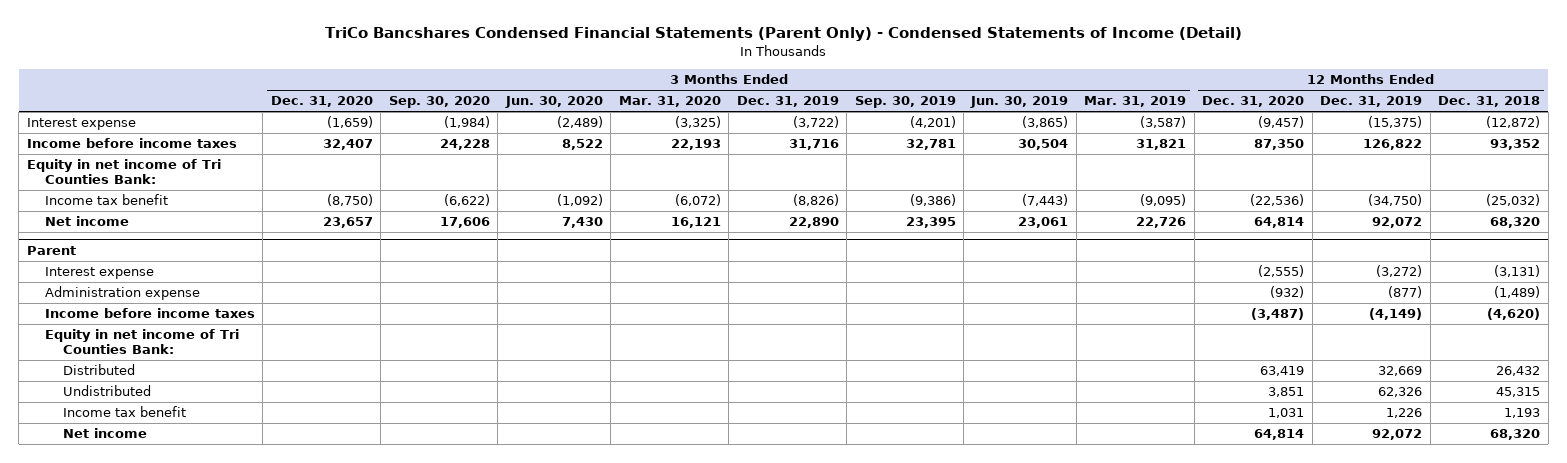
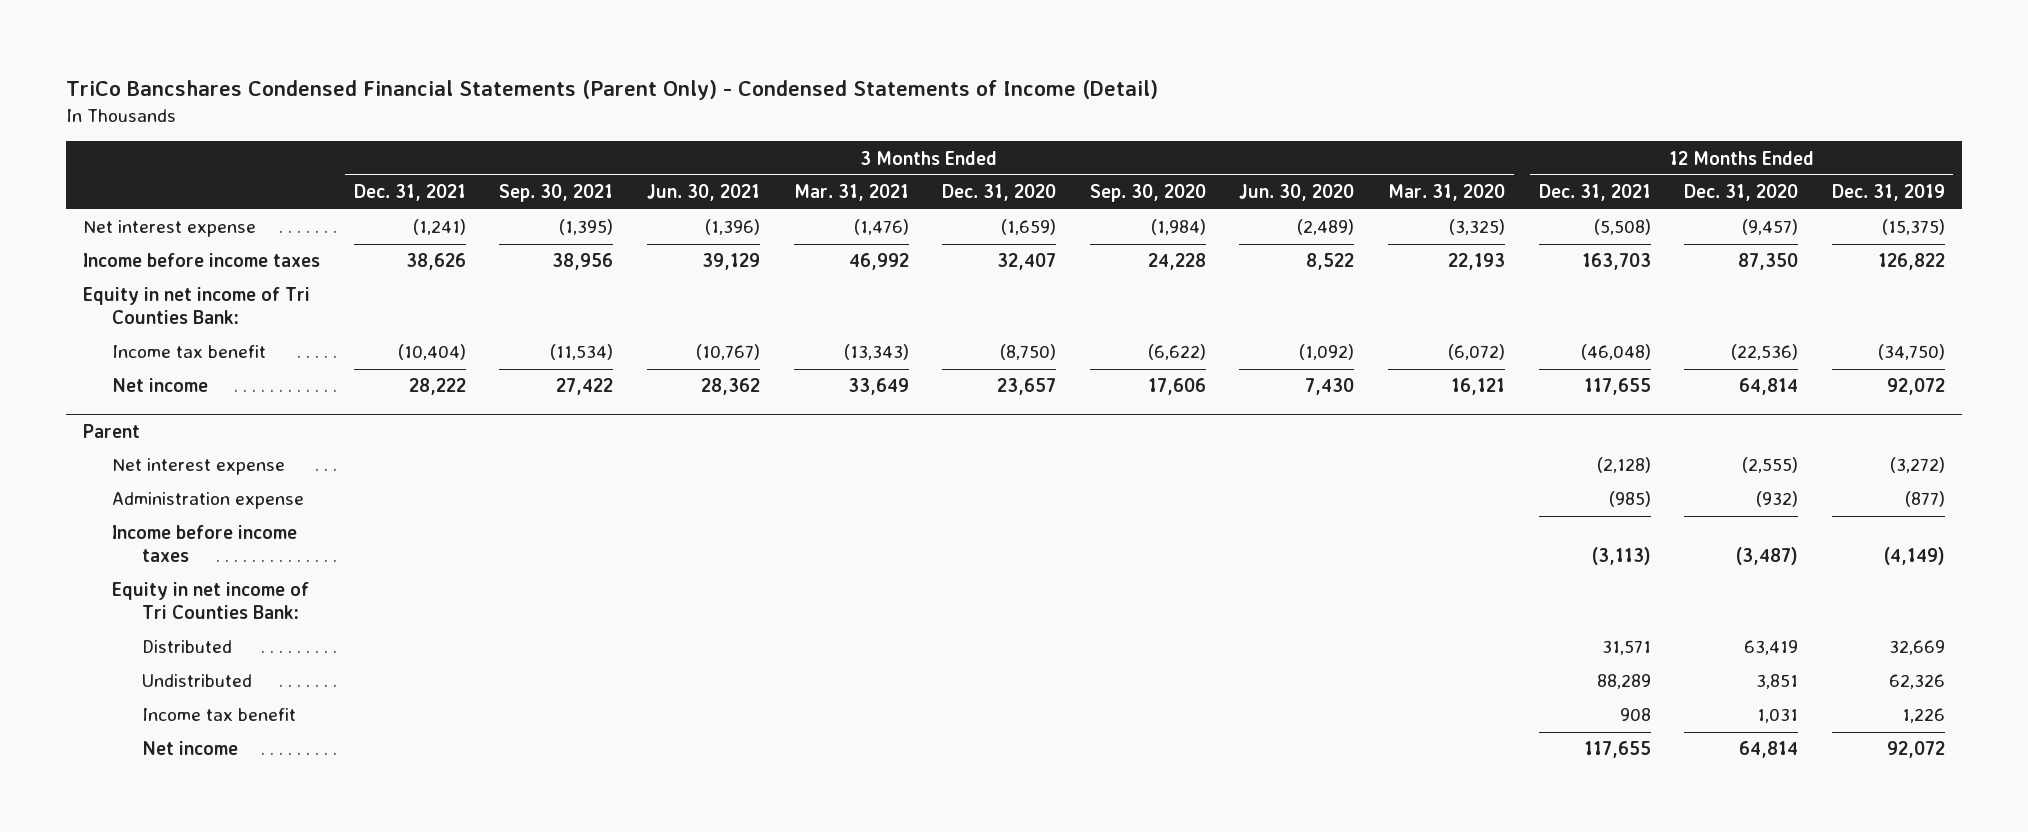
[736,96,839,108] Dec. 31, 2019 -> none
[854,96,956,109] Sep. 30, 2019 -> none
[970,96,1069,109] Jun. 30, 2019 -> none
[1084,96,1187,108] Mar. 31, 2019 -> none
[1438,96,1541,108] Dec. 31, 2018 -> none
none -> [353,184,466,202] Dec. 31, 2021
none -> [499,184,614,203] Sep. 30, 2021
none -> [646,184,760,202] Jun. 30, 2021
none -> [793,184,909,202] Mar. 31, 2021
none -> [1538,184,1651,202] Dec. 31, 2021
[26,118,136,131] Interest expense -> [83,220,257,238] Net interest expense
[44,267,154,280] Interest expense -> [112,458,286,476] Net interest expense

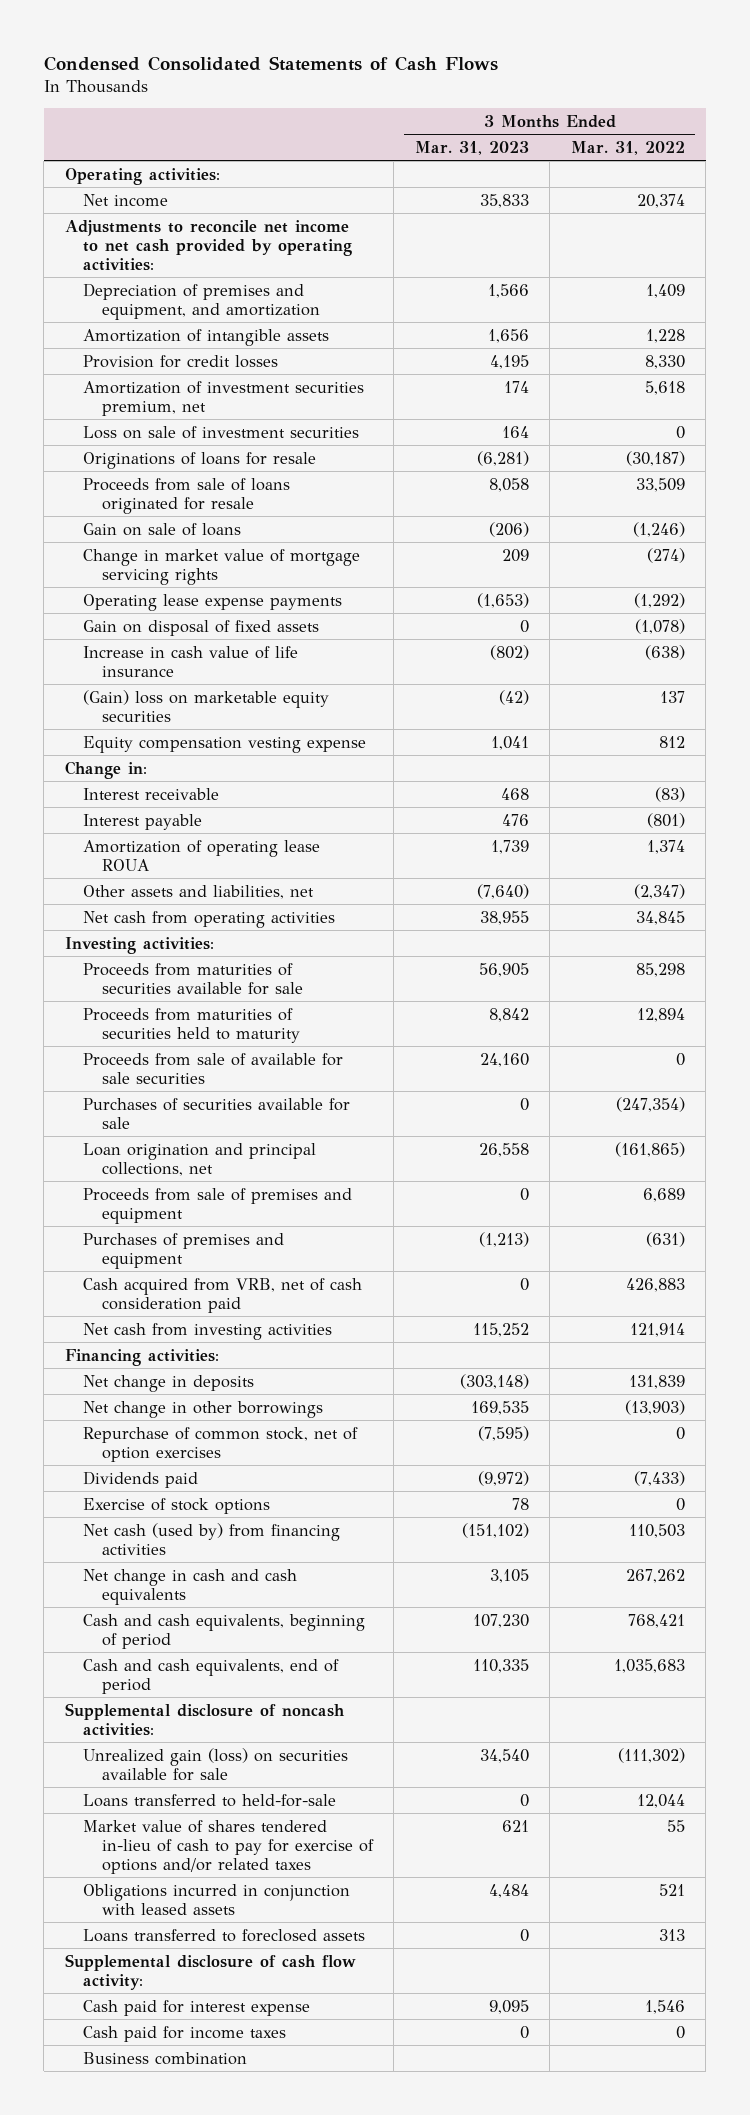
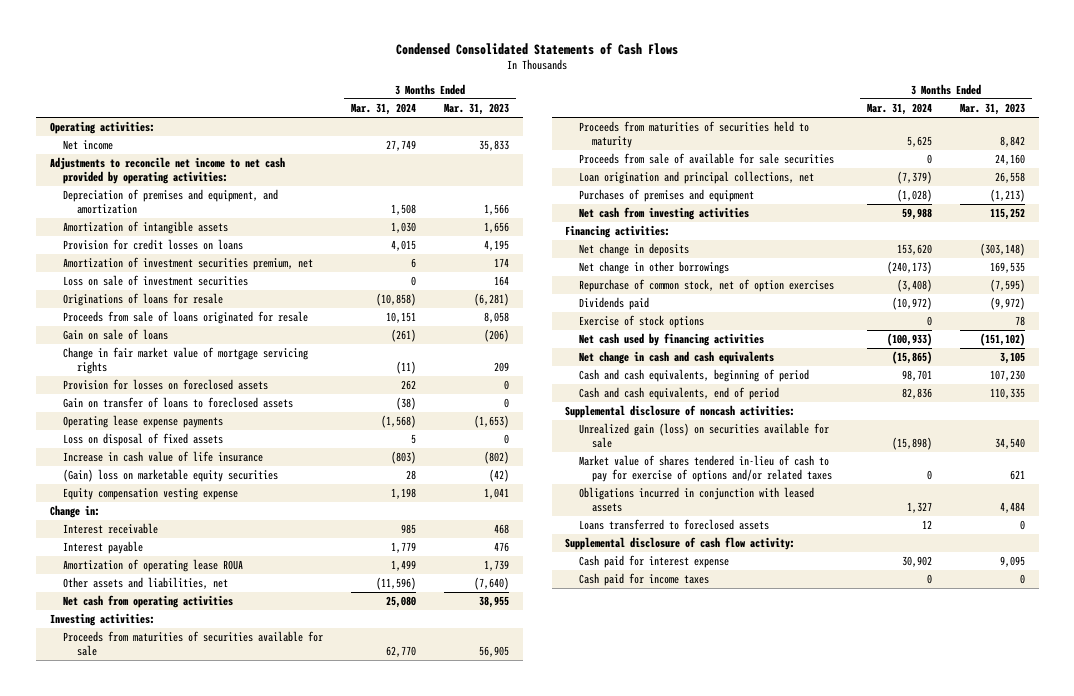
[570,140,685,155] Mar. 31, 2022 -> none
none -> [350,103,416,116] Mar. 31, 2024
[83,354,279,368] Provision for credit losses -> [63,239,244,251] Provision for credit losses on loans
[83,548,361,585] Change in market value of mortgage servicing rights -> [63,347,309,374] Change in fair market value of mortgage servicing rights
none -> [63,379,269,391] Provision for losses on foreclosed assets
none -> [63,397,294,409] Gain on transfer of loans to foreclosed assets
[83,619,320,636] Gain on disposal of fixed assets -> [63,433,224,447] Loss on disposal of fixed assets
[83,1097,351,1129] Purchases of securities available for sale -> none
[83,1187,353,1224] Proceeds from sale of premises and equipment -> none
[83,1277,363,1313] Cash acquired from VRB, net of cash consideration paid -> none
[83,1522,341,1555] Net cash (used by) from financing activities -> [578,333,764,347] Net cash used by financing activities
[83,1793,337,1807] Loans transferred to held-for-sale -> none
[83,2051,248,2065] Business combination -> none

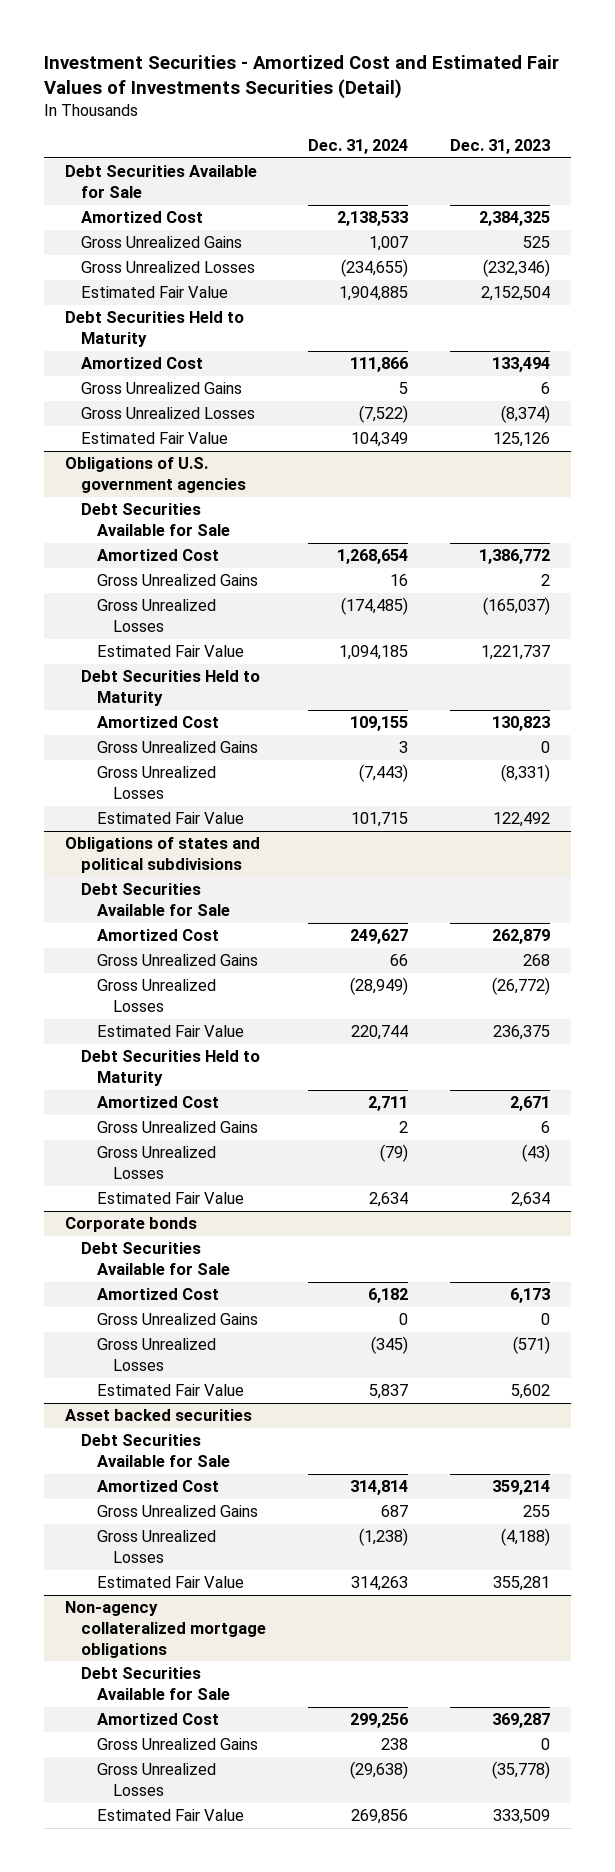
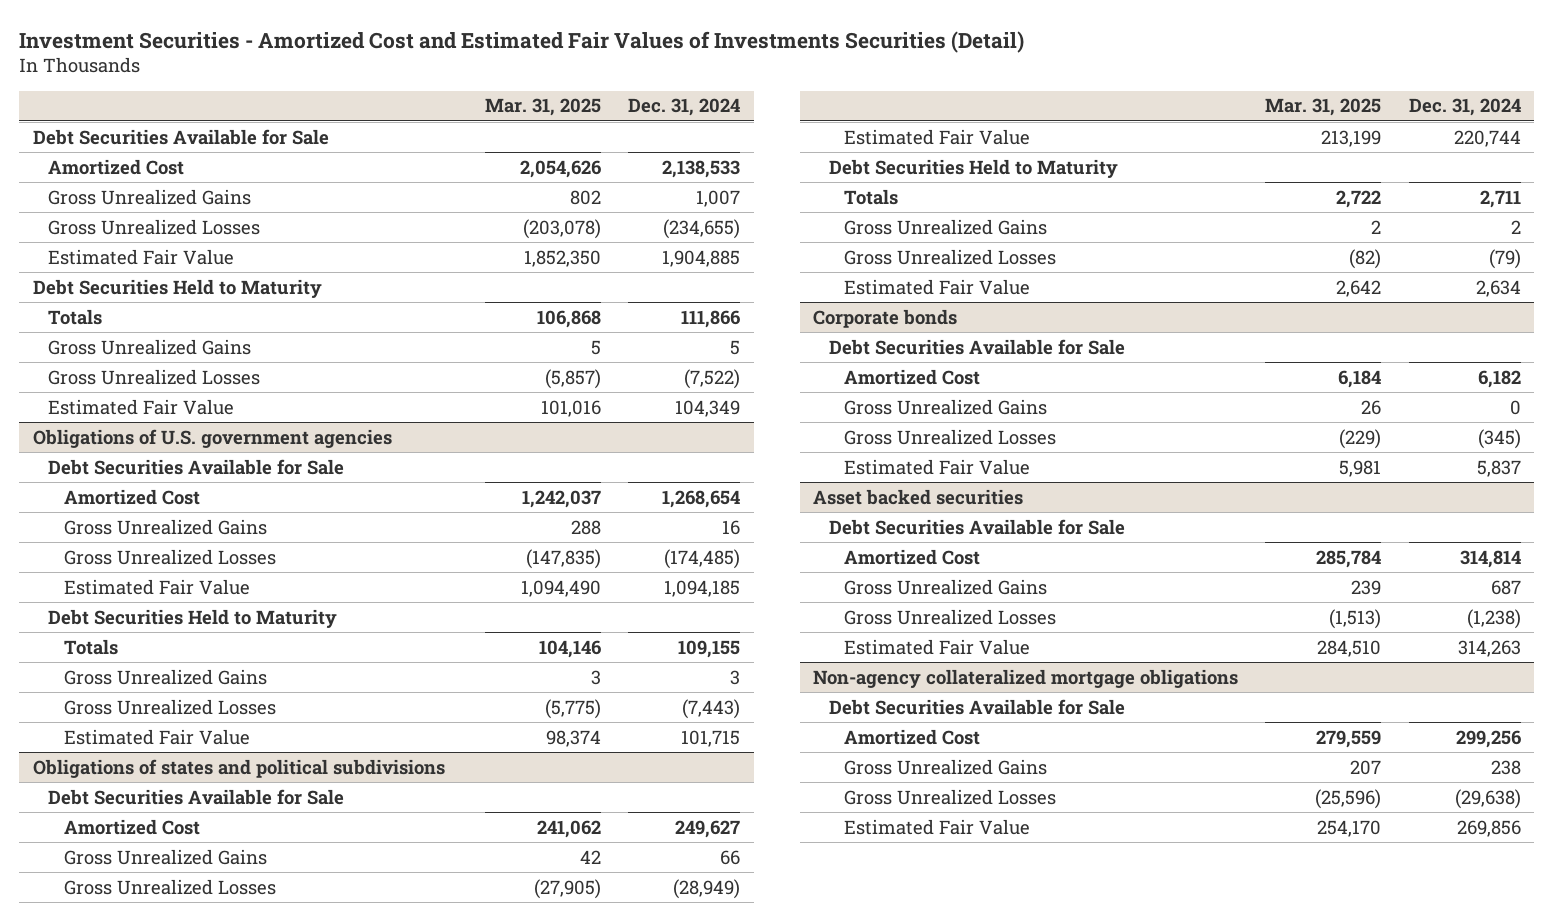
[450,138,551,154] Dec. 31, 2023 -> none
none -> [485,98,602,117] Mar. 31, 2025
[81,357,204,370] Amortized Cost -> [48,308,103,325] Totals
[97,716,220,729] Amortized Cost -> [63,638,118,655] Totals
[97,1096,220,1109] Amortized Cost -> [844,188,899,205] Totals

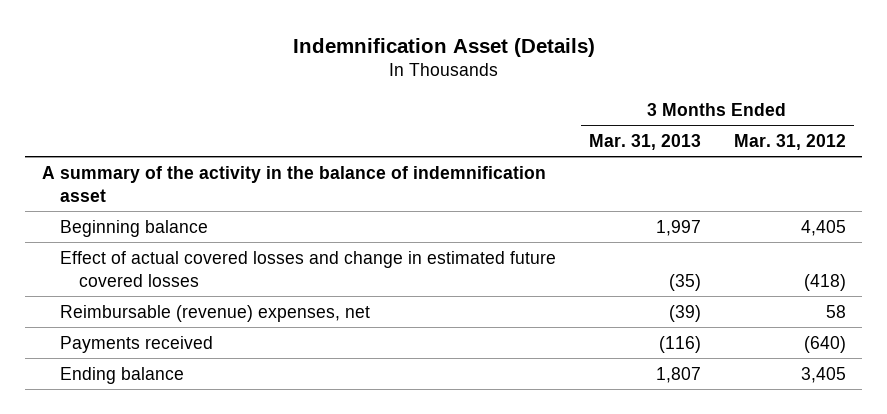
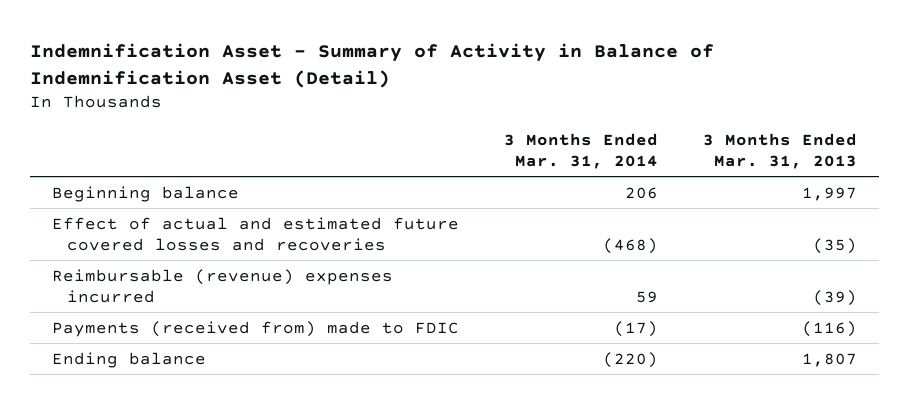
[292,37,595,57] Indemnification Asset (Details) -> [29,42,714,88] Indemnification Asset - Summary of Activity in Balance of Indemnification Asset (Detail)
[733,133,846,150] Mar. 31, 2012 -> none
none -> [504,133,659,170] 3 Months Ended Mar. 31, 2014
[41,165,546,202] A summary of the activity in the balance of indemnification asset -> none
[60,250,557,287] Effect of actual covered losses and change in estimated future covered losses -> [52,216,460,251] Effect of actual and estimated future covered losses and recoveries
[60,304,371,322] Reimbursable (revenue) expenses, net -> [52,268,394,303] Reimbursable (revenue) expenses incurred
[60,335,214,353] Payments received -> [52,320,460,337] Payments (received from) made to FDIC

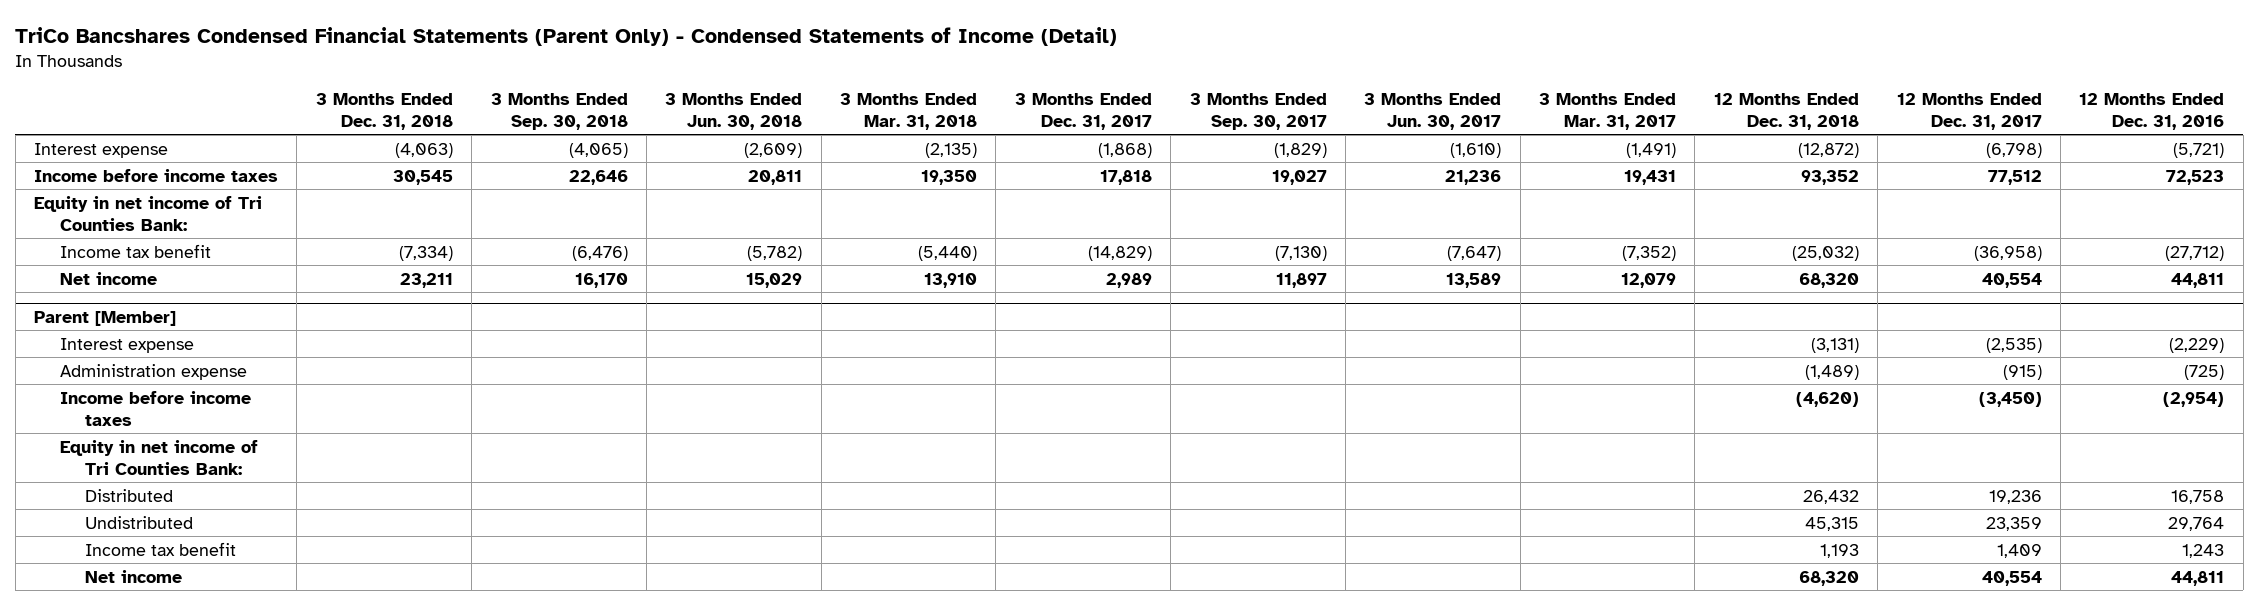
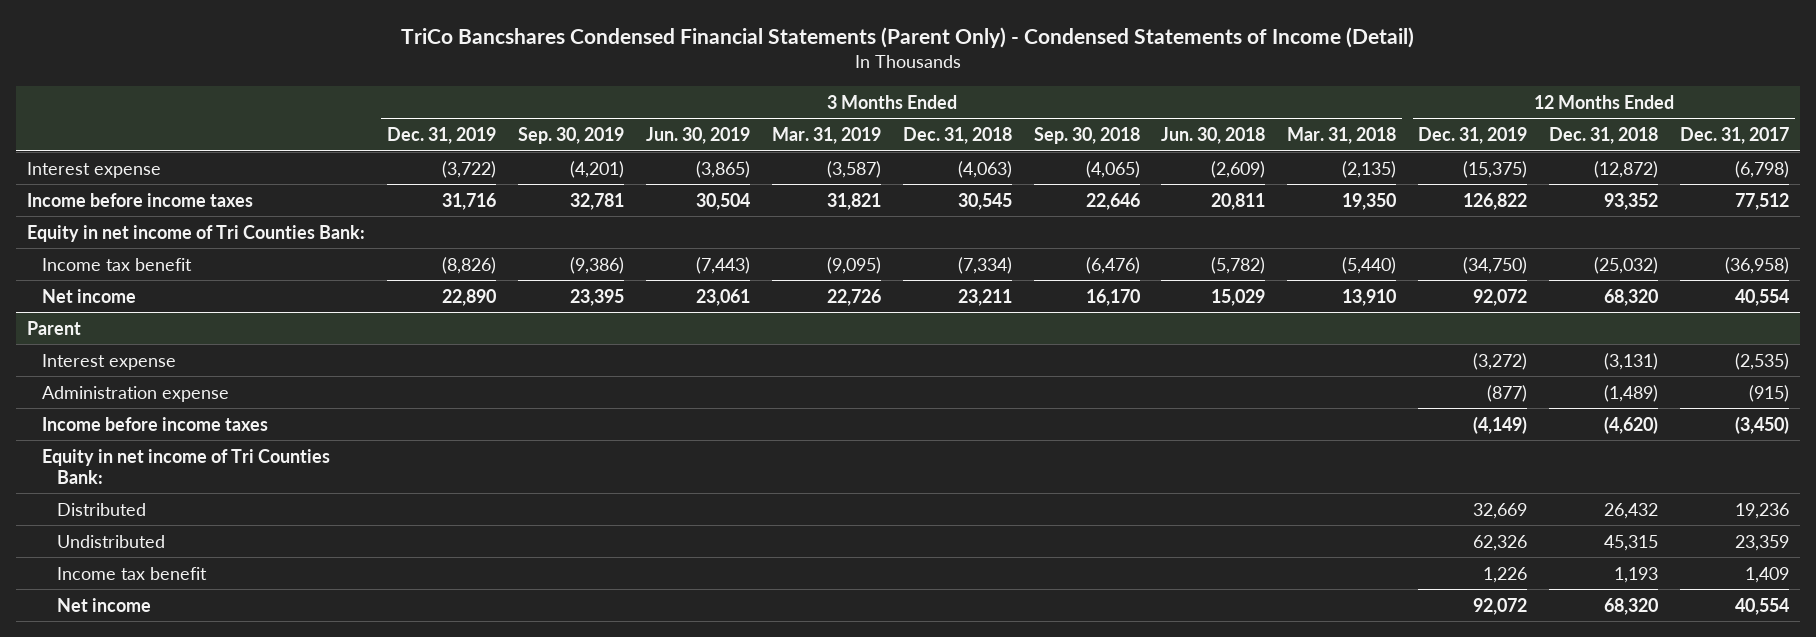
[1014,92,1152,130] 3 Months Ended Dec. 31, 2017 -> none
[1189,92,1327,130] 3 Months Ended Sep. 30, 2017 -> none
[1364,92,1502,130] 3 Months Ended Jun. 30, 2017 -> none
[1539,92,1677,130] 3 Months Ended Mar. 31, 2017 -> none
[2079,92,2225,130] 12 Months Ended Dec. 31, 2016 -> none
none -> [386,126,496,144] Dec. 31, 2019
none -> [517,126,624,144] Sep. 30, 2019
none -> [645,126,750,144] Jun. 30, 2019
none -> [771,126,881,144] Mar. 31, 2019
none -> [1418,126,1528,144] Dec. 31, 2019
[34,310,177,326] Parent [Member] -> [26,320,81,335] Parent

